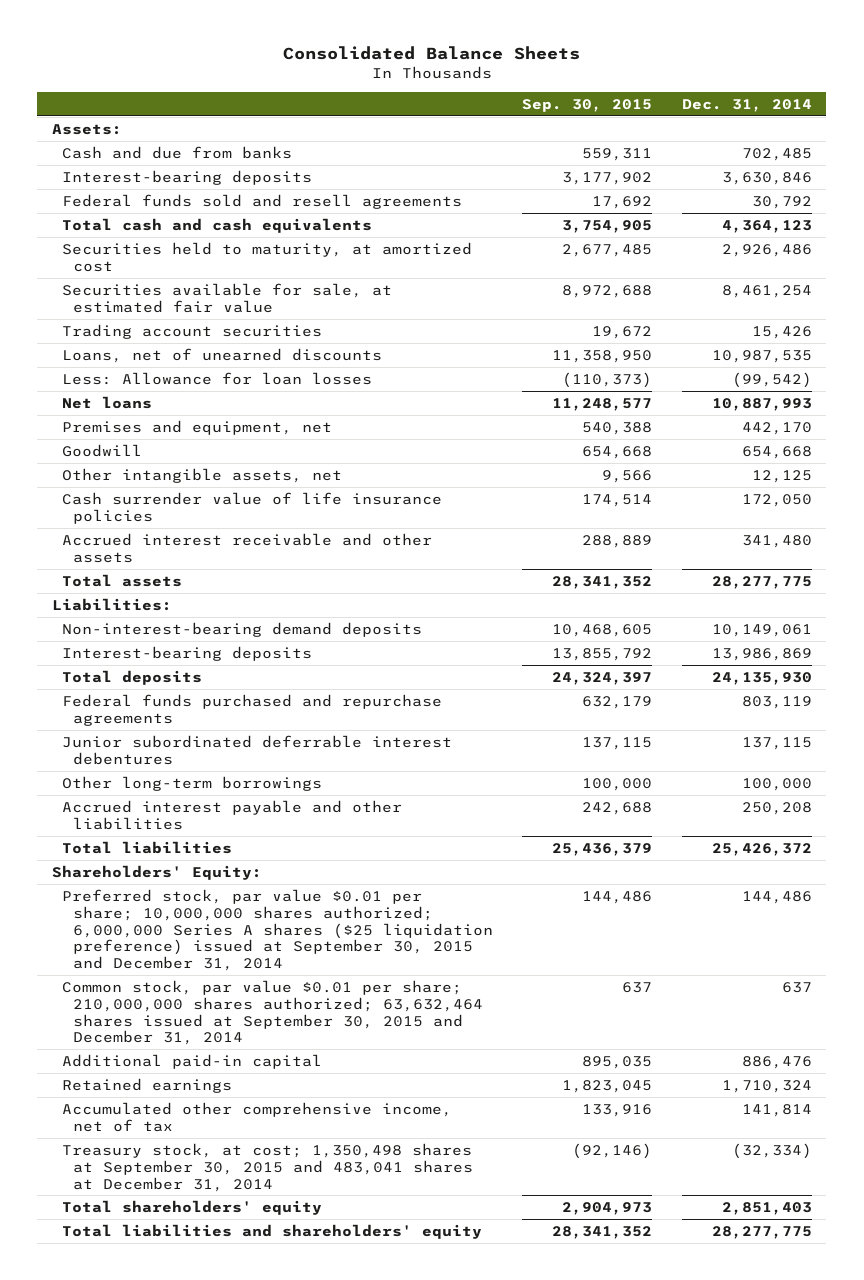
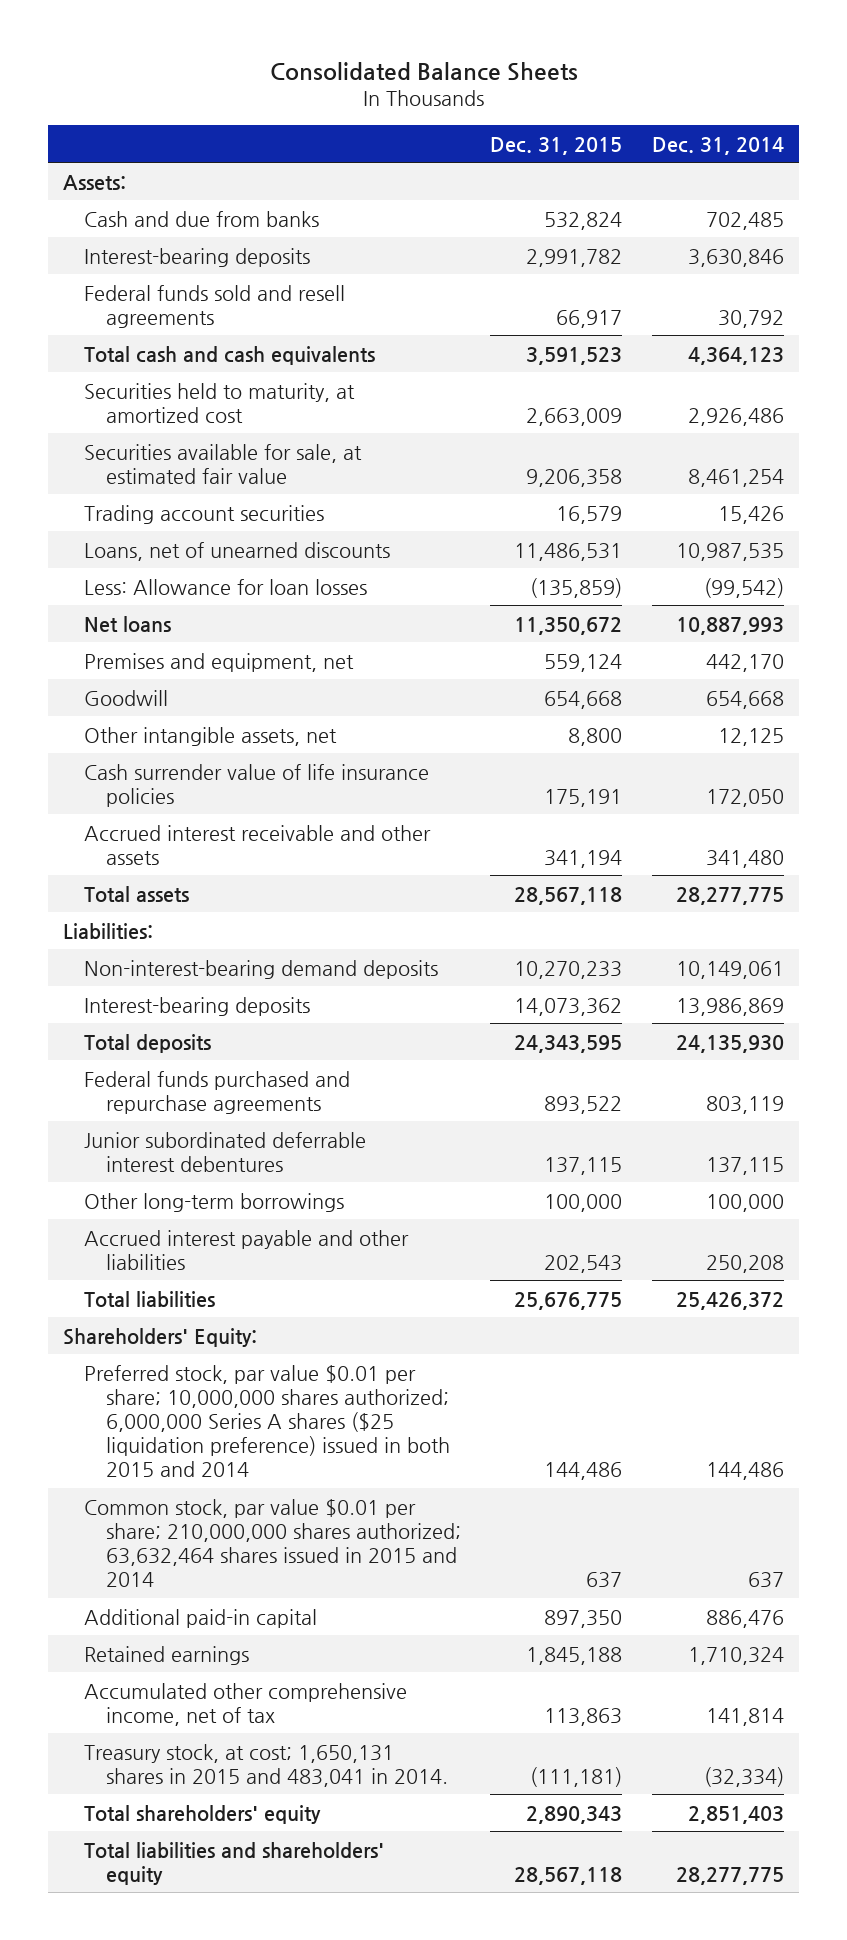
[522,98,653,112] Sep. 30, 2015 -> none
none -> [490,136,623,155] Dec. 31, 2015
[62,888,493,972] Preferred stock, par value $0.01 per share; 10,000,000 shares authorized; 6,000,000 Series A shares ($25 liquidation preference) issued at September 30, 2015 and December 31, 2014 -> [84,1364,450,1477] Preferred stock, par value $0.01 per share; 10,000,000 shares authorized; 6,000,000 Series A shares ($25 liquidation preference) issued in both 2015 and 2014
[62,979,483,1046] Common stock, par value $0.01 per share; 210,000,000 shares authorized; 63,632,464 shares issued at September 30, 2015 and December 31, 2014 -> [84,1498,461,1587] Common stock, par value $0.01 per share; 210,000,000 shares authorized; 63,632,464 shares issued in 2015 and 2014
[62,1142,473,1192] Treasury stock, at cost; 1,350,498 shares at September 30, 2015 and 483,041 shares at December 31, 2014 -> [84,1743,448,1787] Treasury stock, at cost; 1,650,131 shares in 2015 and 483,041 in 2014.

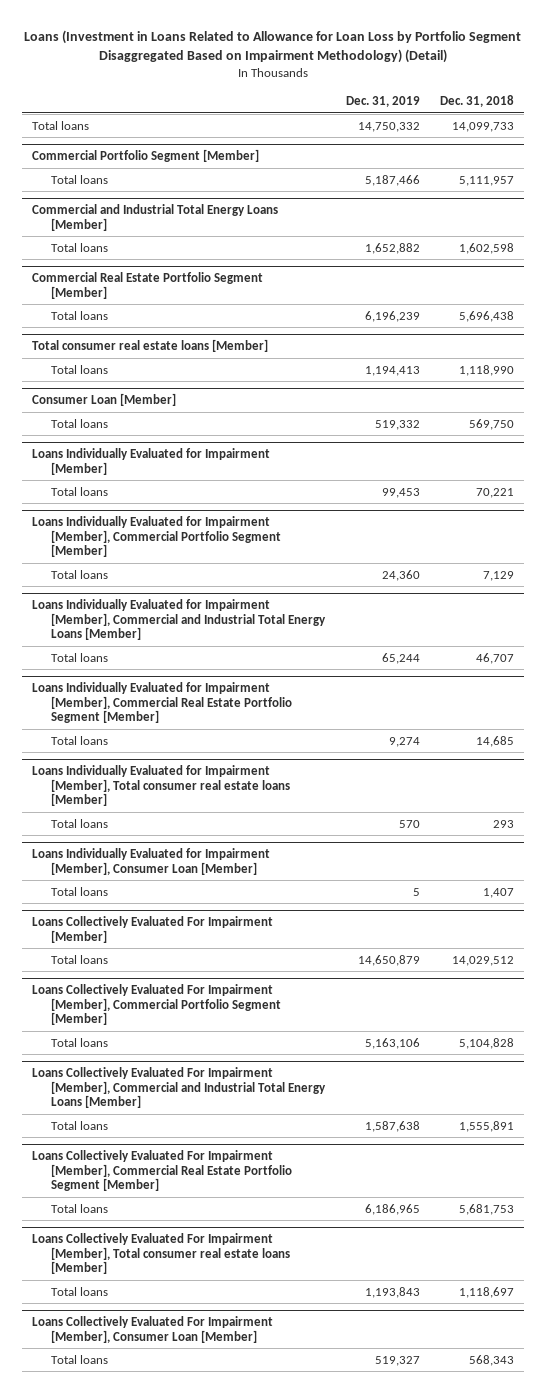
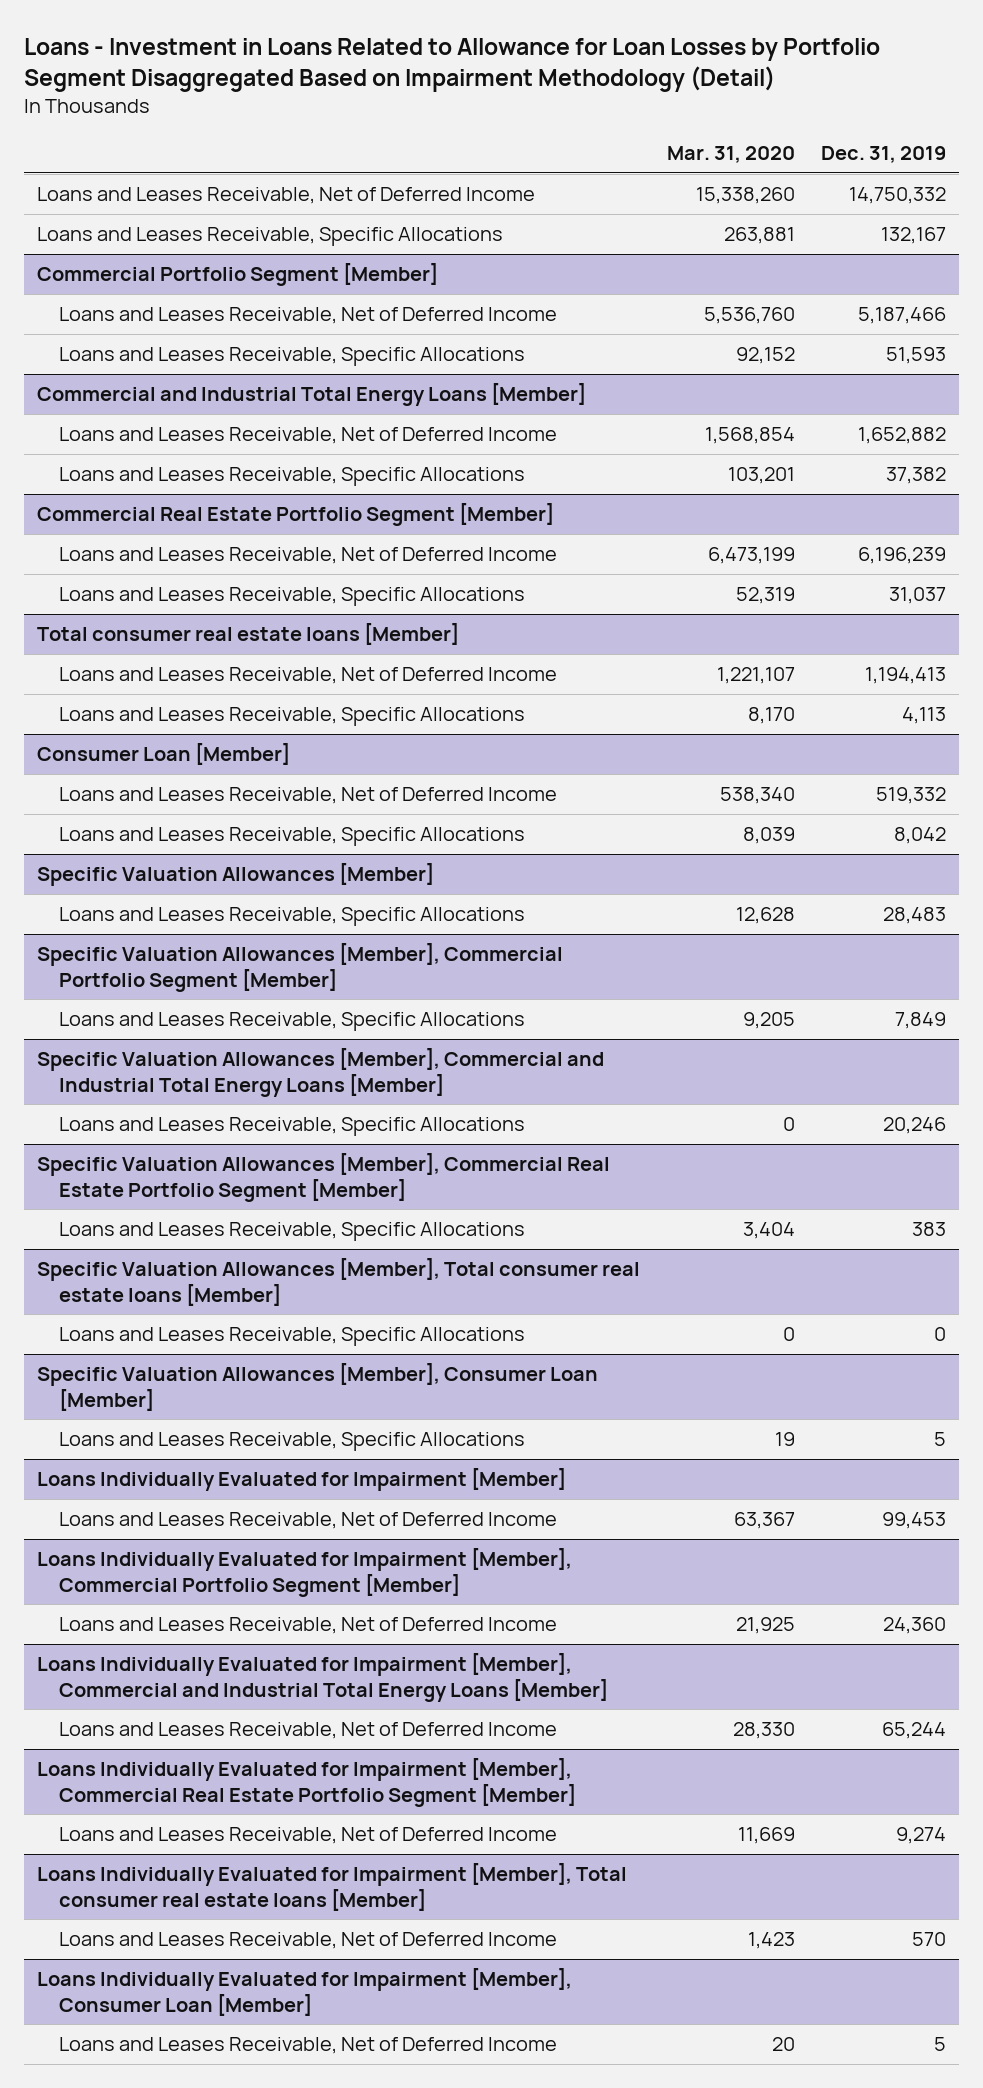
[23,29,521,64] Loans (Investment in Loans Related to Allowance for Loan Loss by Portfolio Segment Disaggregated Based on Impairment Methodology) (Detail) -> [24,38,881,93] Loans - Investment in Loans Related to Allowance for Loan Losses by Portfolio Segment Disaggregated Based on Impairment Methodology (Detail)
[439,94,514,107] Dec. 31, 2018 -> none
none -> [666,146,795,164] Mar. 31, 2020
[31,120,89,130] Total loans -> [37,187,536,205] Loans and Leases Receivable, Net of Deferred Income
none -> [37,227,504,247] Loans and Leases Receivable, Specific Allocations
[51,174,109,184] Total loans -> [59,307,558,325] Loans and Leases Receivable, Net of Deferred Income
none -> [59,347,526,367] Loans and Leases Receivable, Specific Allocations
[51,242,109,252] Total loans -> [59,427,558,445] Loans and Leases Receivable, Net of Deferred Income
none -> [59,467,526,487] Loans and Leases Receivable, Specific Allocations
[51,310,109,320] Total loans -> [59,547,558,565] Loans and Leases Receivable, Net of Deferred Income
none -> [59,587,526,607] Loans and Leases Receivable, Specific Allocations
[51,364,109,374] Total loans -> [59,667,558,685] Loans and Leases Receivable, Net of Deferred Income
none -> [59,707,526,727] Loans and Leases Receivable, Specific Allocations
[51,418,109,428] Total loans -> [59,787,558,805] Loans and Leases Receivable, Net of Deferred Income
none -> [59,827,526,847] Loans and Leases Receivable, Specific Allocations
none -> [37,863,435,887] Specific Valuation Allowances [Member]
none -> [59,907,526,927] Loans and Leases Receivable, Specific Allocations
none -> [37,943,564,992] Specific Valuation Allowances [Member], Commercial Portfolio Segment [Member]
none -> [59,1012,526,1032] Loans and Leases Receivable, Specific Allocations
none -> [37,1048,605,1097] Specific Valuation Allowances [Member], Commercial and Industrial Total Energy Loans [Member]
none -> [59,1117,526,1137] Loans and Leases Receivable, Specific Allocations
none -> [37,1153,611,1202] Specific Valuation Allowances [Member], Commercial Real Estate Portfolio Segment [Member]
none -> [59,1222,526,1242] Loans and Leases Receivable, Specific Allocations
none -> [37,1258,641,1306] Specific Valuation Allowances [Member], Total consumer real estate loans [Member]
none -> [59,1327,526,1347] Loans and Leases Receivable, Specific Allocations
none -> [37,1363,599,1411] Specific Valuation Allowances [Member], Consumer Loan [Member]
none -> [59,1432,526,1452] Loans and Leases Receivable, Specific Allocations
[51,486,109,496] Total loans -> [59,1512,558,1530] Loans and Leases Receivable, Net of Deferred Income
[51,569,109,579] Total loans -> [59,1617,558,1635] Loans and Leases Receivable, Net of Deferred Income
[51,652,109,662] Total loans -> [59,1722,558,1740] Loans and Leases Receivable, Net of Deferred Income
[51,735,109,745] Total loans -> [59,1827,558,1845] Loans and Leases Receivable, Net of Deferred Income
[51,818,109,828] Total loans -> [59,1932,558,1950] Loans and Leases Receivable, Net of Deferred Income
[31,916,273,943] Loans Collectively Evaluated For Impairment [Member] -> none
[51,954,109,964] Total loans -> none
[31,984,282,1026] Loans Collectively Evaluated For Impairment [Member], Commercial Portfolio Segment [Member] -> none
[51,1037,109,1047] Total loans -> none
[31,1067,327,1109] Loans Collectively Evaluated For Impairment [Member], Commercial and Industrial Total Energy Loans [Member] -> none
[51,1120,109,1130] Total loans -> none
[31,1150,293,1192] Loans Collectively Evaluated For Impairment [Member], Commercial Real Estate Portfolio Segment [Member] -> none
[51,1203,109,1213] Total loans -> none
[31,1233,291,1275] Loans Collectively Evaluated For Impairment [Member], Total consumer real estate loans [Member] -> none
[51,1286,109,1296] Total loans -> none
[31,1316,273,1343] Loans Collectively Evaluated For Impairment [Member], Consumer Loan [Member] -> none
[51,1354,109,1364] Total loans -> none
[51,886,109,896] Total loans -> [59,2037,558,2055] Loans and Leases Receivable, Net of Deferred Income

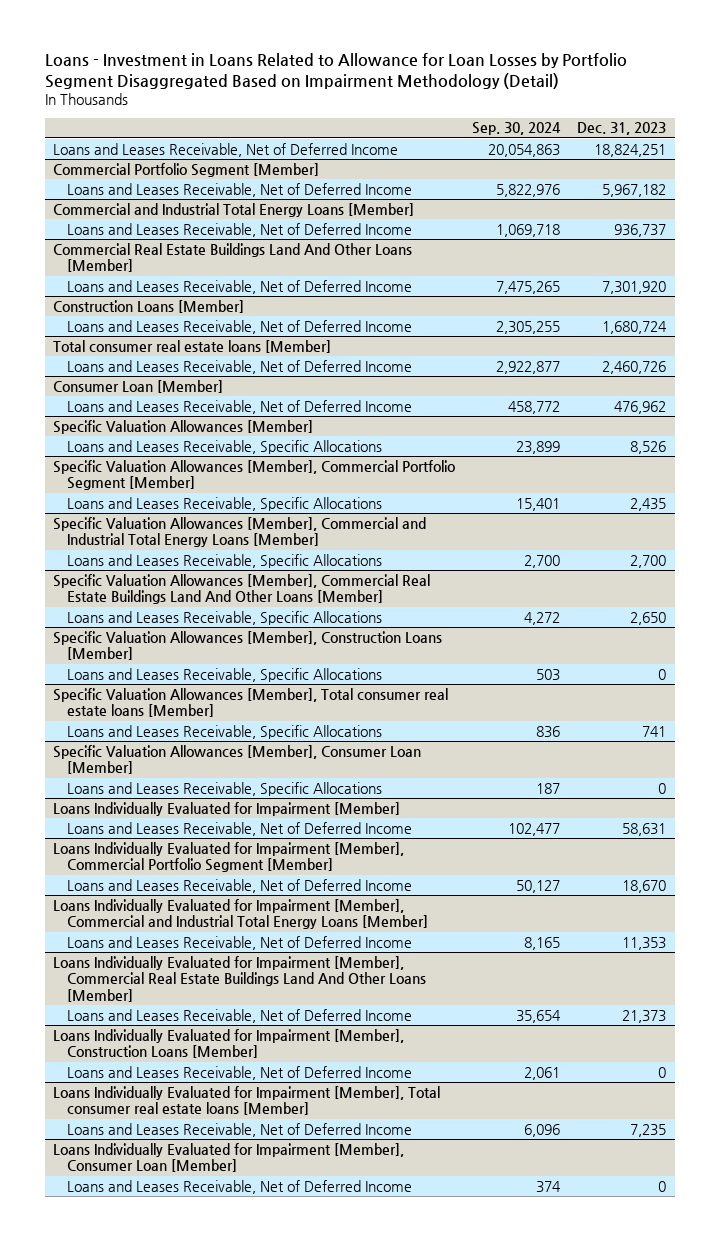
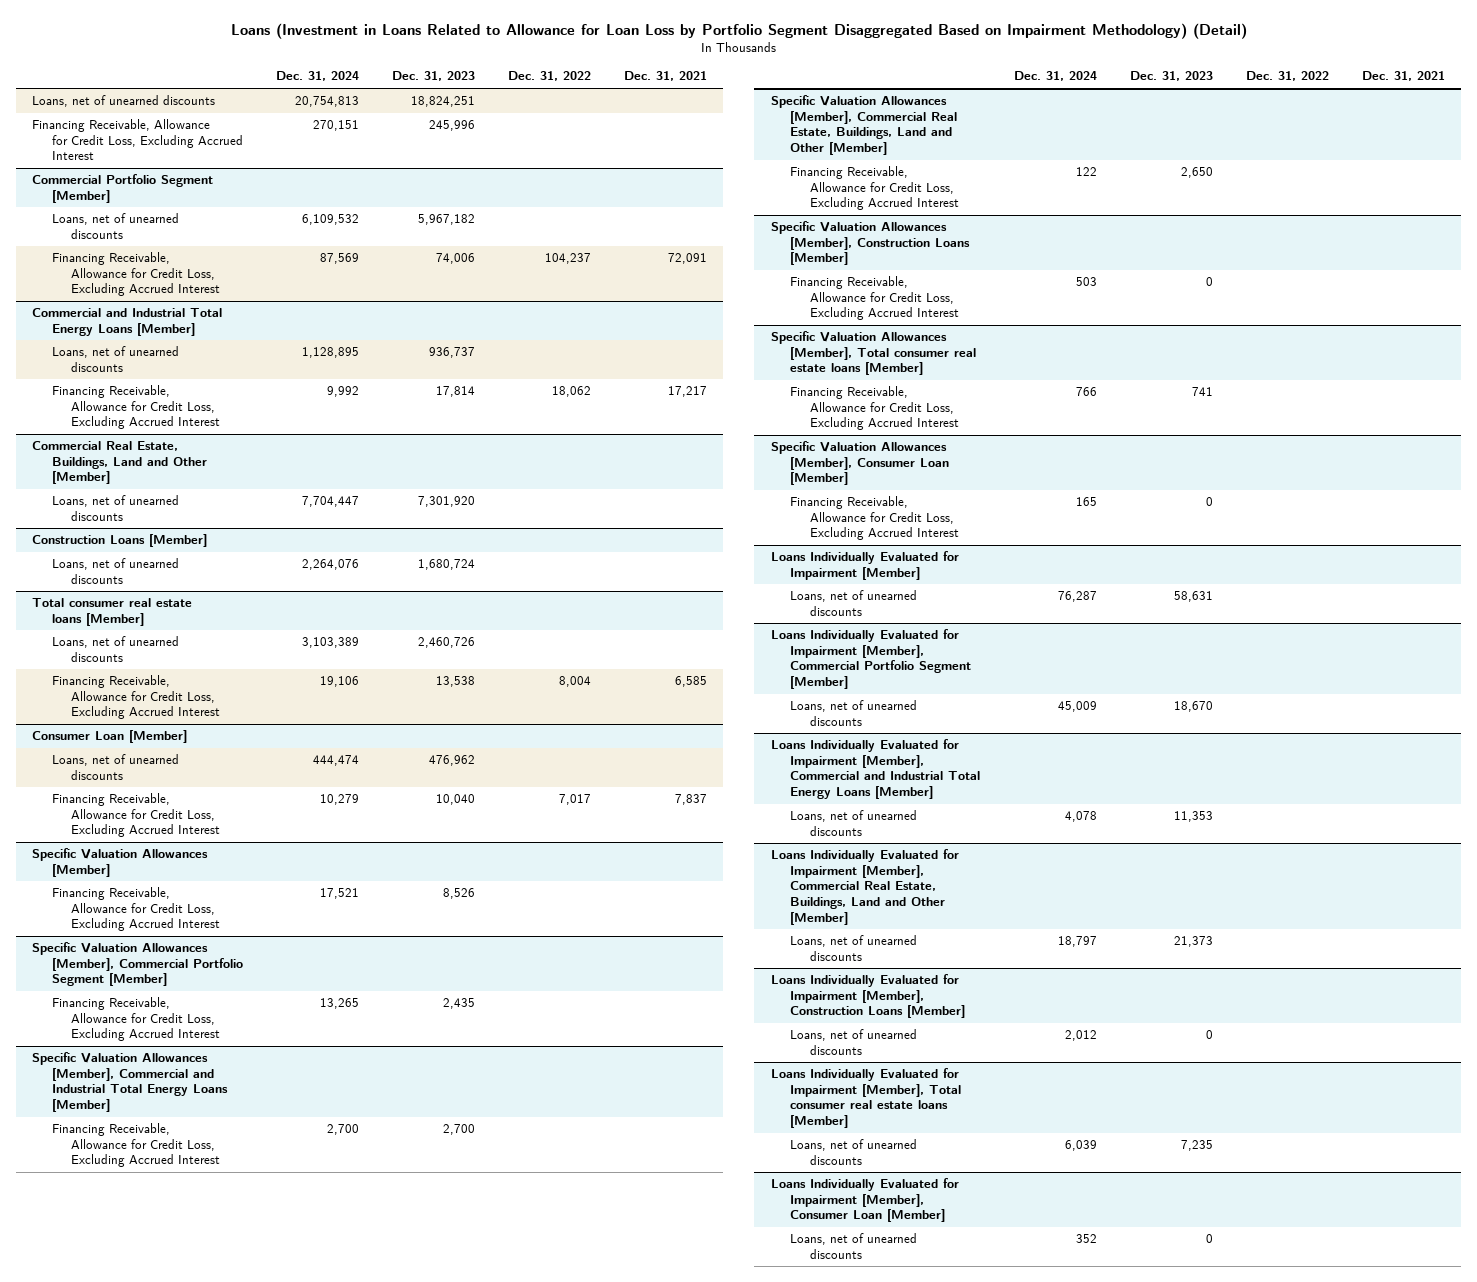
[44,53,627,90] Loans - Investment in Loans Related to Allowance for Loan Losses by Portfolio Segment Disaggregated Based on Impairment Methodology (Detail) -> [230,22,1247,39] Loans (Investment in Loans Related to Allowance for Loan Loss by Portfolio Segment Disaggregated Based on Impairment Methodology) (Detail)
[472,122,562,136] Sep. 30, 2024 -> none
none -> [275,71,359,82] Dec. 31, 2024
none -> [507,71,591,82] Dec. 31, 2022
none -> [623,71,707,82] Dec. 31, 2021
[53,142,399,157] Loans and Leases Receivable, Net of Deferred Income -> [32,95,216,108] Loans, net of unearned discounts
none -> [32,119,243,161] Financing Receivable, Allowance for Credit Loss, Excluding Accrued Interest
[66,182,412,197] Loans and Leases Receivable, Net of Deferred Income -> [51,213,179,239] Loans, net of unearned discounts
none -> [51,252,221,297] Financing Receivable, Allowance for Credit Loss, Excluding Accrued Interest
[66,222,412,237] Loans and Leases Receivable, Net of Deferred Income -> [51,346,179,372] Loans, net of unearned discounts
none -> [51,385,221,430] Financing Receivable, Allowance for Credit Loss, Excluding Accrued Interest
[53,242,413,273] Commercial Real Estate Buildings Land And Other Loans [Member] -> [32,441,207,485] Commercial Real Estate, Buildings, Land and Other [Member]
[66,279,412,294] Loans and Leases Receivable, Net of Deferred Income -> [51,495,179,521] Loans, net of unearned discounts
[66,319,412,334] Loans and Leases Receivable, Net of Deferred Income -> [51,558,179,584] Loans, net of unearned discounts
[66,359,412,374] Loans and Leases Receivable, Net of Deferred Income -> [51,636,179,662] Loans, net of unearned discounts
none -> [51,675,221,720] Financing Receivable, Allowance for Credit Loss, Excluding Accrued Interest
[66,399,412,414] Loans and Leases Receivable, Net of Deferred Income -> [51,754,179,780] Loans, net of unearned discounts
none -> [51,793,221,838] Financing Receivable, Allowance for Credit Loss, Excluding Accrued Interest
[66,439,382,454] Loans and Leases Receivable, Specific Allocations -> [51,887,221,932] Financing Receivable, Allowance for Credit Loss, Excluding Accrued Interest
[66,496,382,511] Loans and Leases Receivable, Specific Allocations -> [51,997,221,1042] Financing Receivable, Allowance for Credit Loss, Excluding Accrued Interest
[66,553,382,568] Loans and Leases Receivable, Specific Allocations -> none
none -> [51,1123,221,1168] Financing Receivable, Allowance for Credit Loss, Excluding Accrued Interest
[53,573,431,605] Specific Valuation Allowances [Member], Commercial Real Estate Buildings Land And Other Loans [Member] -> [770,95,958,156] Specific Valuation Allowances [Member], Commercial Real Estate, Buildings, Land and Other [Member]
[66,610,382,625] Loans and Leases Receivable, Specific Allocations -> [790,166,959,211] Financing Receivable, Allowance for Credit Loss, Excluding Accrued Interest
[66,667,382,682] Loans and Leases Receivable, Specific Allocations -> none
none -> [790,276,959,321] Financing Receivable, Allowance for Credit Loss, Excluding Accrued Interest
[66,724,382,739] Loans and Leases Receivable, Specific Allocations -> [790,386,959,431] Financing Receivable, Allowance for Credit Loss, Excluding Accrued Interest
[66,781,382,796] Loans and Leases Receivable, Specific Allocations -> none
none -> [790,496,959,541] Financing Receivable, Allowance for Credit Loss, Excluding Accrued Interest
[66,821,412,836] Loans and Leases Receivable, Net of Deferred Income -> [790,590,918,616] Loans, net of unearned discounts
[66,878,412,893] Loans and Leases Receivable, Net of Deferred Income -> [790,700,918,726] Loans, net of unearned discounts
[66,935,412,950] Loans and Leases Receivable, Net of Deferred Income -> [790,810,918,836] Loans, net of unearned discounts
[53,955,426,1002] Loans Individually Evaluated for Impairment [Member], Commercial Real Estate Buildings Land And Other Loans [Member] -> [770,849,959,925] Loans Individually Evaluated for Impairment [Member], Commercial Real Estate, Buildings, Land and Other [Member]
[66,1008,412,1023] Loans and Leases Receivable, Net of Deferred Income -> [790,935,918,961] Loans, net of unearned discounts
[66,1065,412,1080] Loans and Leases Receivable, Net of Deferred Income -> none
none -> [790,1029,918,1055] Loans, net of unearned discounts
[66,1122,412,1137] Loans and Leases Receivable, Net of Deferred Income -> [790,1139,918,1165] Loans, net of unearned discounts
[66,1179,412,1194] Loans and Leases Receivable, Net of Deferred Income -> none
none -> [790,1233,918,1259] Loans, net of unearned discounts

